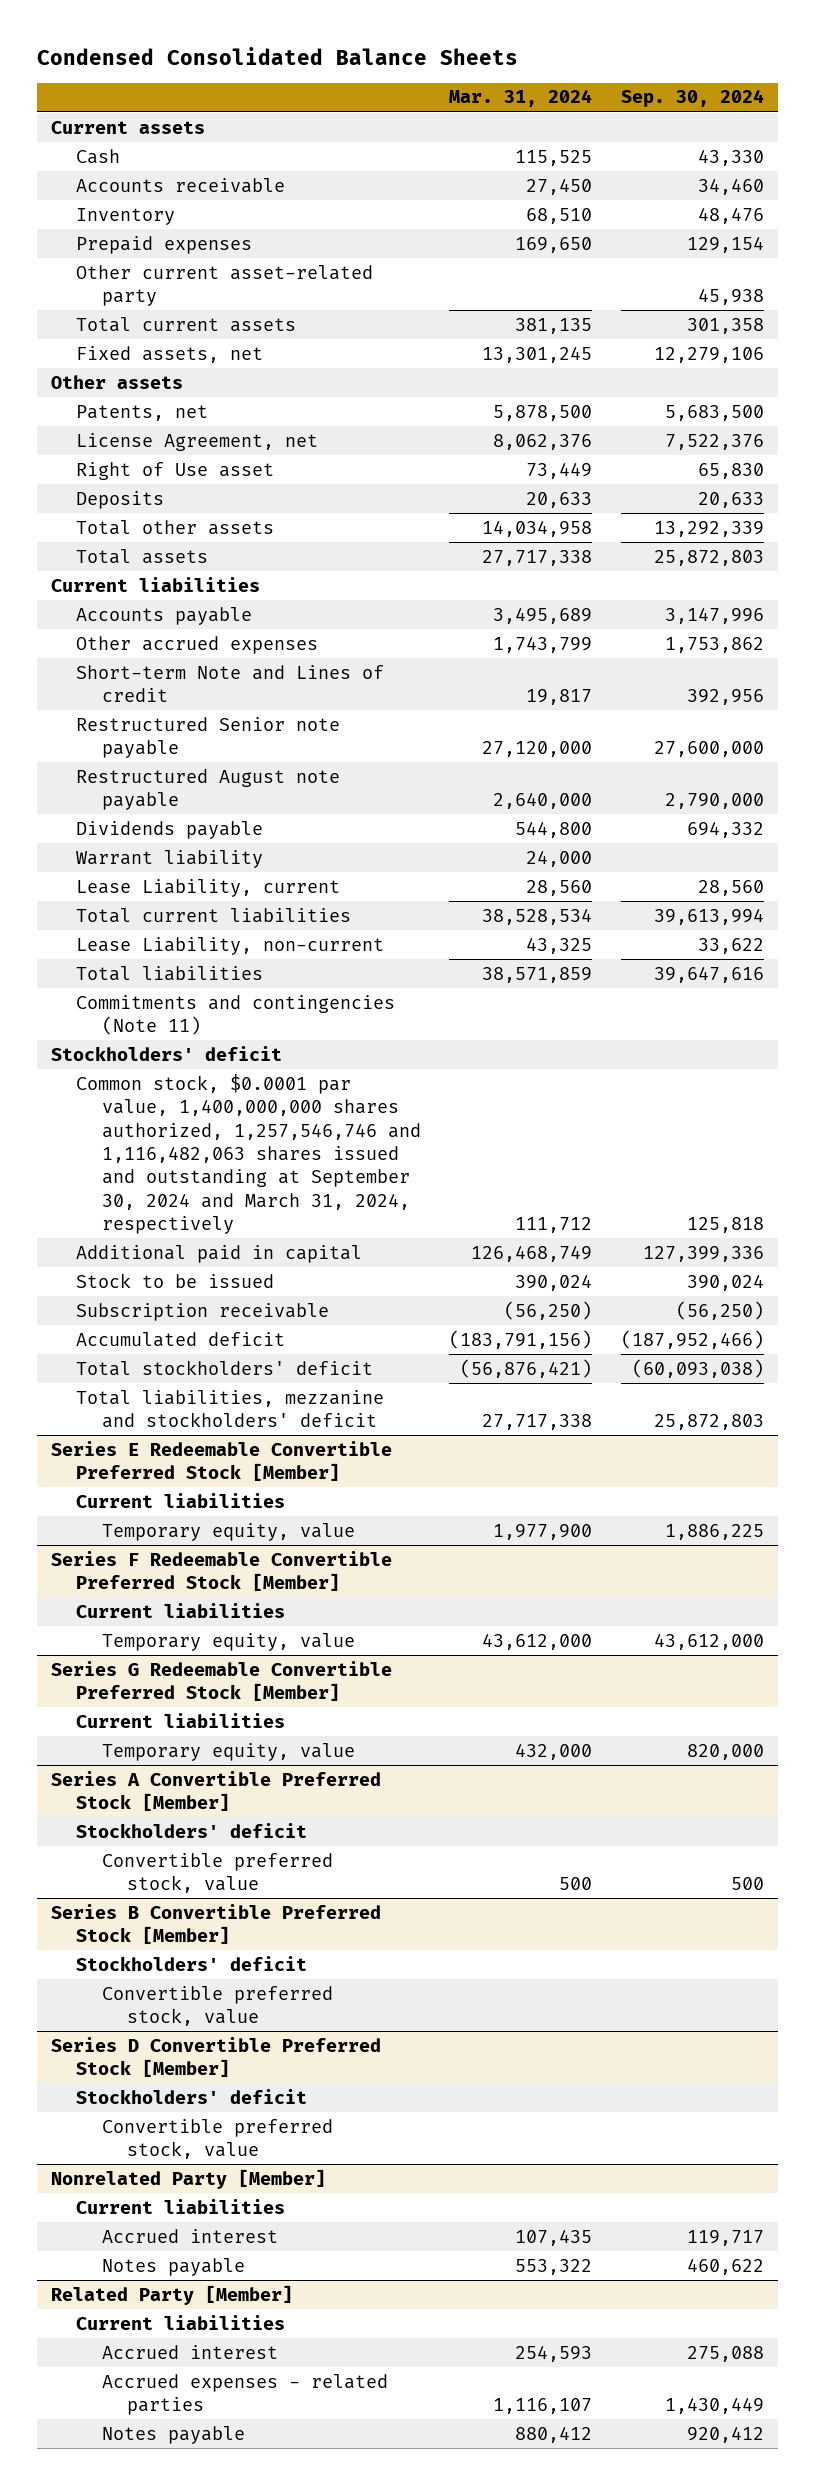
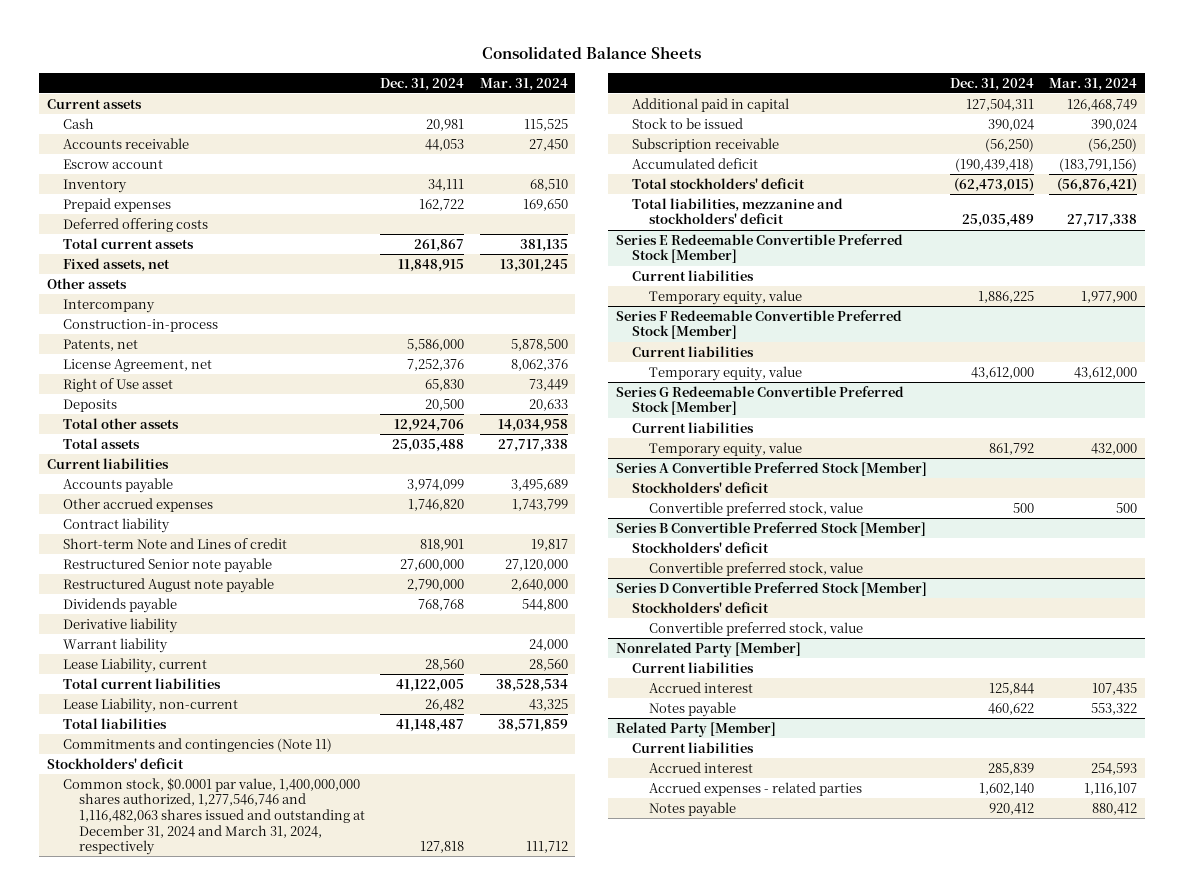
[36,46,518,65] Condensed Consolidated Balance Sheets -> [481,46,701,60] Consolidated Balance Sheets
[620,89,764,108] Sep. 30, 2024 -> none
none -> [380,77,465,91] Dec. 31, 2024
none -> [62,158,163,169] Escrow account
[76,264,374,307] Other current asset-related party -> none
none -> [62,217,208,232] Deferred offering costs
none -> [62,298,155,313] Intercompany
none -> [62,318,218,332] Construction-in-process
none -> [62,517,170,533] Contract liability
none -> [62,617,178,633] Derivative liability
[76,1073,421,1234] Common stock, $0.0001 par value, 1,400,000,000 shares authorized, 1,257,546,746 and 1,116,482,063 shares issued and outstanding at September 30, 2024 and March 31, 2024, respectively -> [62,777,366,856] Common stock, $0.0001 par value, 1,400,000,000 shares authorized, 1,277,546,746 and 1,116,482,063 shares issued and outstanding at December 31, 2024 and March 31, 2024, respectively

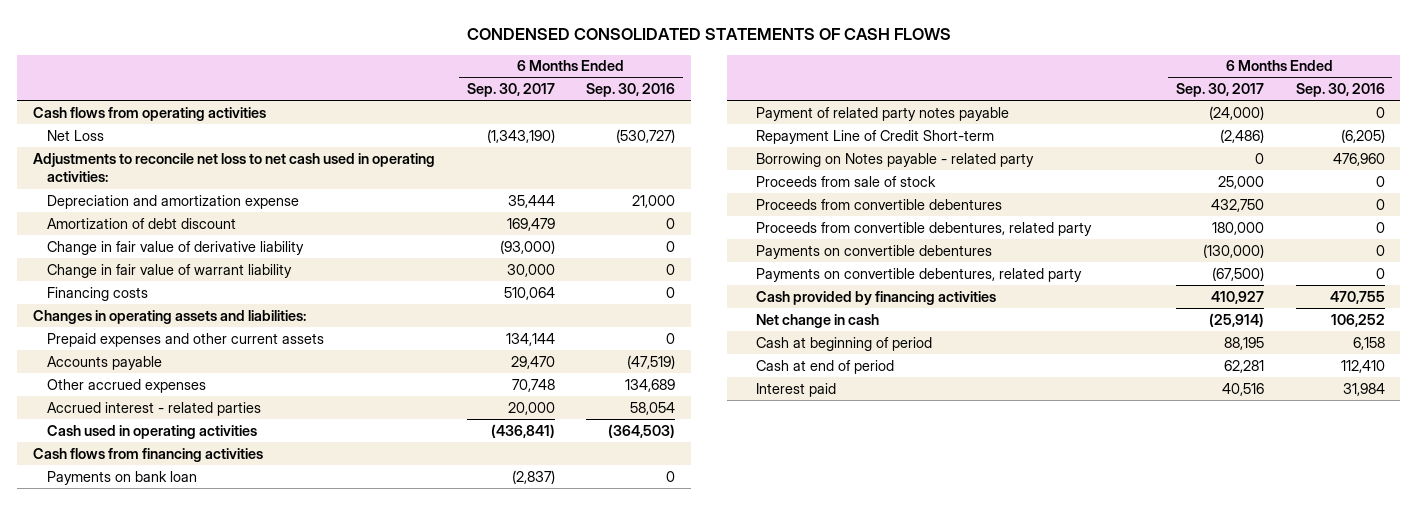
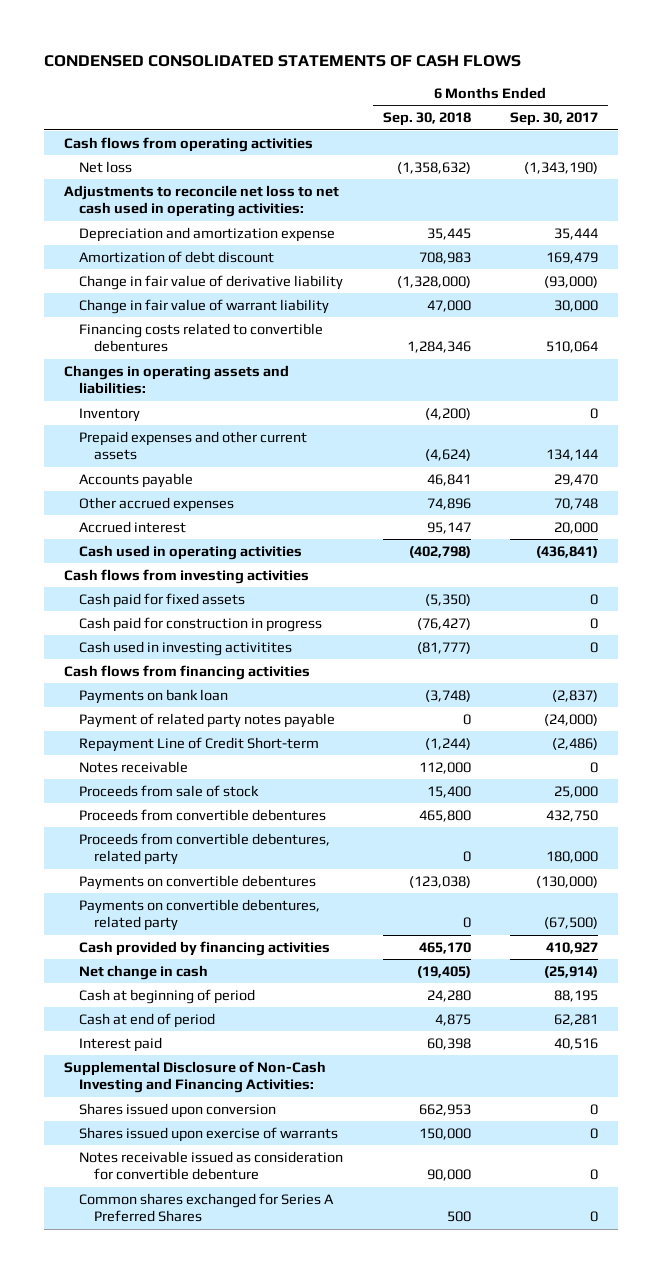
[585,83,675,98] Sep. 30, 2016 -> none
none -> [382,112,471,127] Sep. 30, 2018
[46,129,104,141] Net Loss -> [78,160,132,173] Net loss
[46,286,148,301] Financing costs -> [78,322,323,353] Financing costs related to convertible debentures
none -> [78,407,140,422] Inventory
[46,401,261,416] Accrued interest - related parties -> [78,520,186,533] Accrued interest
none -> [63,568,309,584] Cash flows from investing activities
none -> [78,592,245,608] Cash paid for fixed assets
none -> [78,616,322,632] Cash paid for construction in progress
none -> [78,640,292,656] Cash used in investing activitites
[756,152,1035,167] Borrowing on Notes payable - related party -> none
none -> [78,760,188,773] Notes receivable
none -> [63,1060,326,1094] Supplemental Disclosure of Non-Cash Investing and Financing Activities:
none -> [78,1102,276,1118] Shares issued upon conversion
none -> [78,1126,338,1142] Shares issued upon exercise of warrants
none -> [78,1150,343,1181] Notes receivable issued as consideration for convertible debenture
none -> [78,1192,334,1223] Common shares exchanged for Series A Preferred Shares

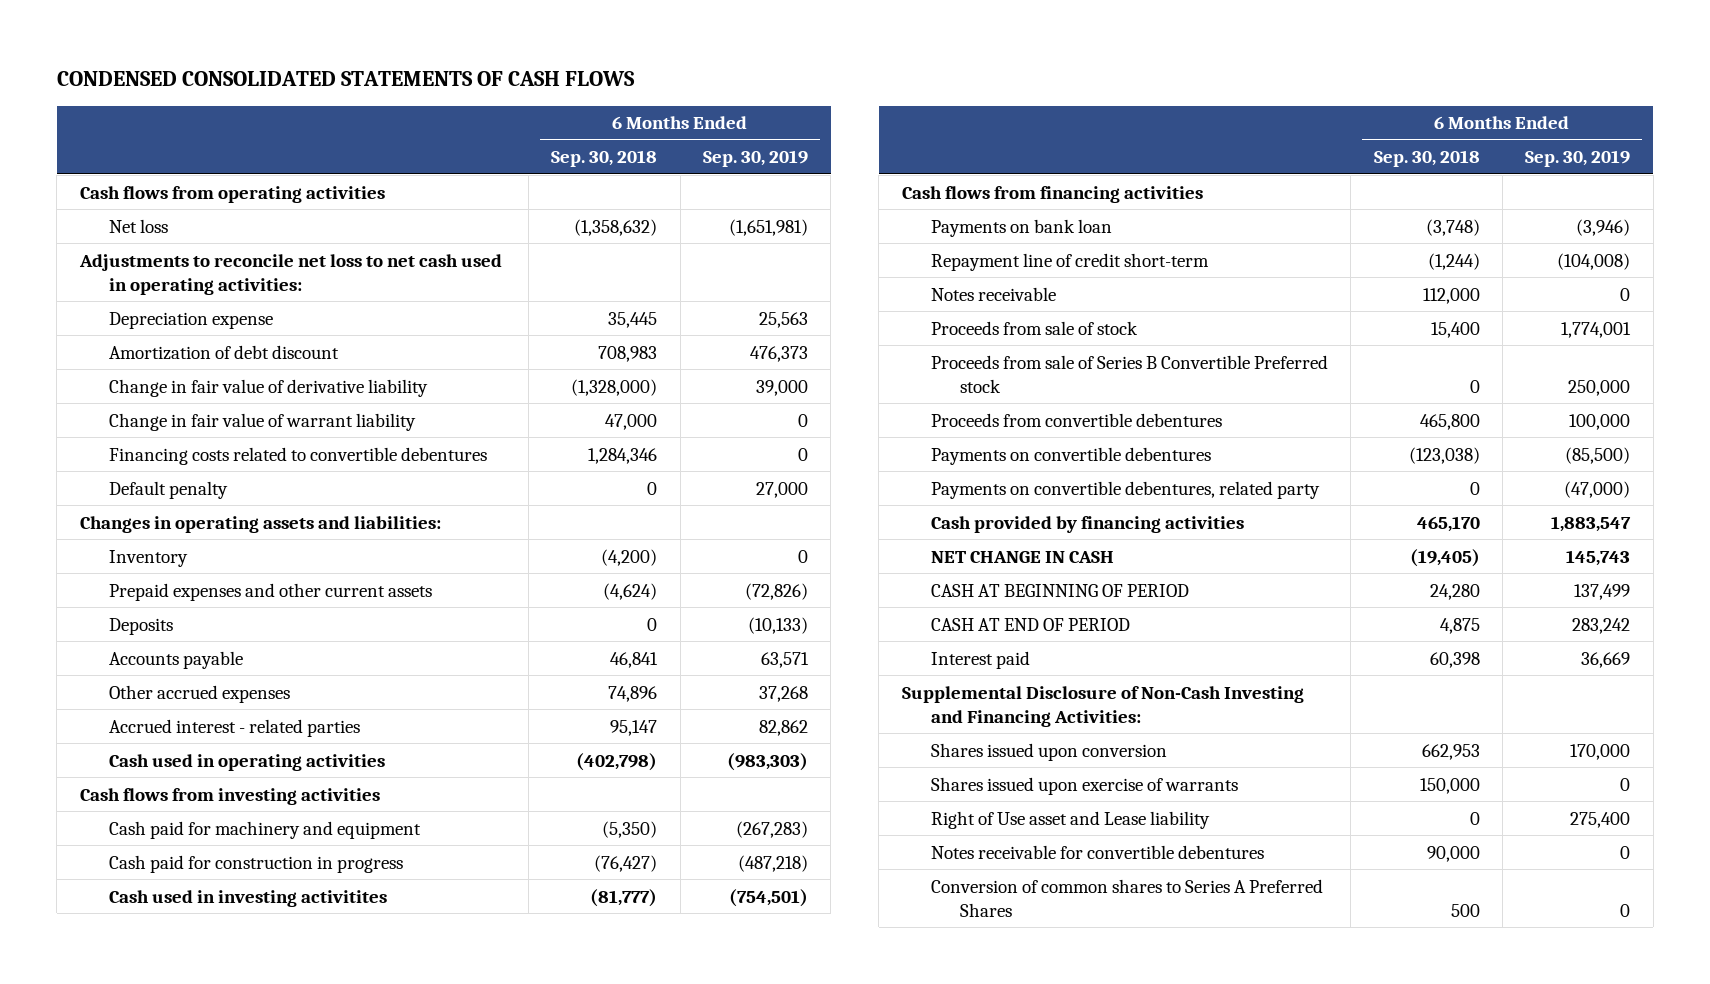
[510,112,599,127] Sep. 30, 2017 -> none
none -> [703,150,809,168] Sep. 30, 2019
[78,226,335,242] Depreciation and amortization expense -> [108,311,273,329] Depreciation expense
none -> [108,480,228,499] Default penalty
none -> [108,617,173,635] Deposits
[78,520,186,533] Accrued interest -> [108,718,360,737] Accrued interest - related parties
[78,592,245,608] Cash paid for fixed assets -> [108,820,421,839] Cash paid for machinery and equipment
[78,712,335,728] Payment of related party notes payable -> none
[78,736,319,752] Repayment Line of Credit Short-term -> [930,252,1209,271] Repayment line of credit short-term
none -> [930,354,1328,393] Proceeds from sale of Series B Convertible Preferred stock
[78,832,330,866] Proceeds from convertible debentures, related party -> none
[78,964,208,980] Net change in cash -> [930,550,1114,563] NET CHANGE IN CASH
[78,988,255,1004] Cash at beginning of period -> [930,583,1189,597] CASH AT BEGINNING OF PERIOD
[78,1012,215,1028] Cash at end of period -> [930,617,1130,631] CASH AT END OF PERIOD
none -> [930,810,1210,829] Right of Use asset and Lease liability
[78,1150,343,1181] Notes receivable issued as consideration for convertible debenture -> [930,844,1264,859] Notes receivable for convertible debentures
[78,1192,334,1223] Common shares exchanged for Series A Preferred Shares -> [930,878,1323,917] Conversion of common shares to Series A Preferred Shares

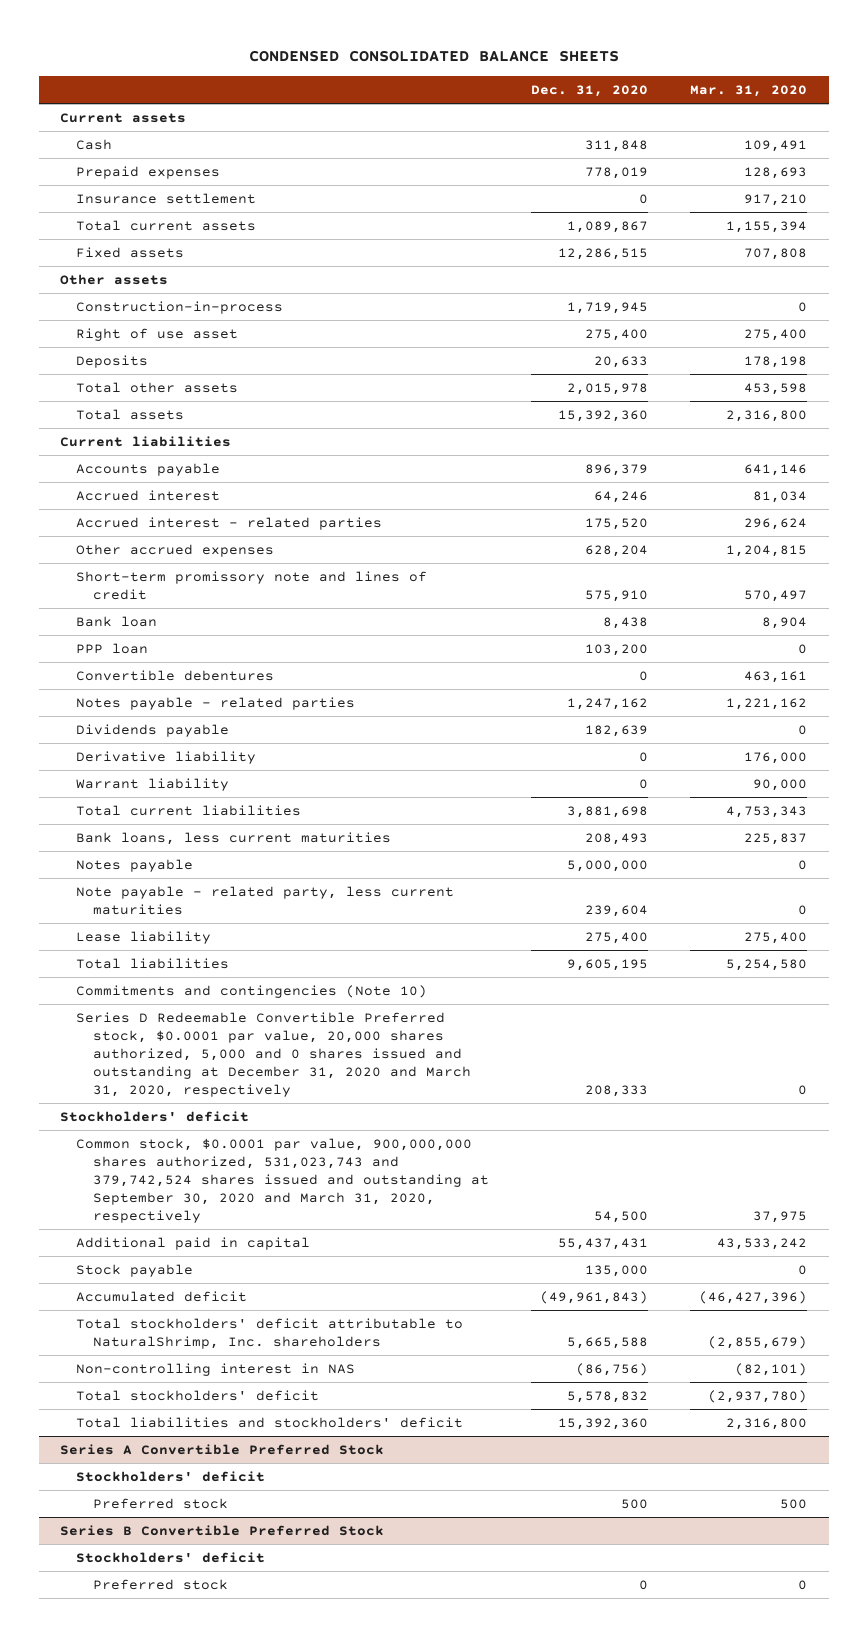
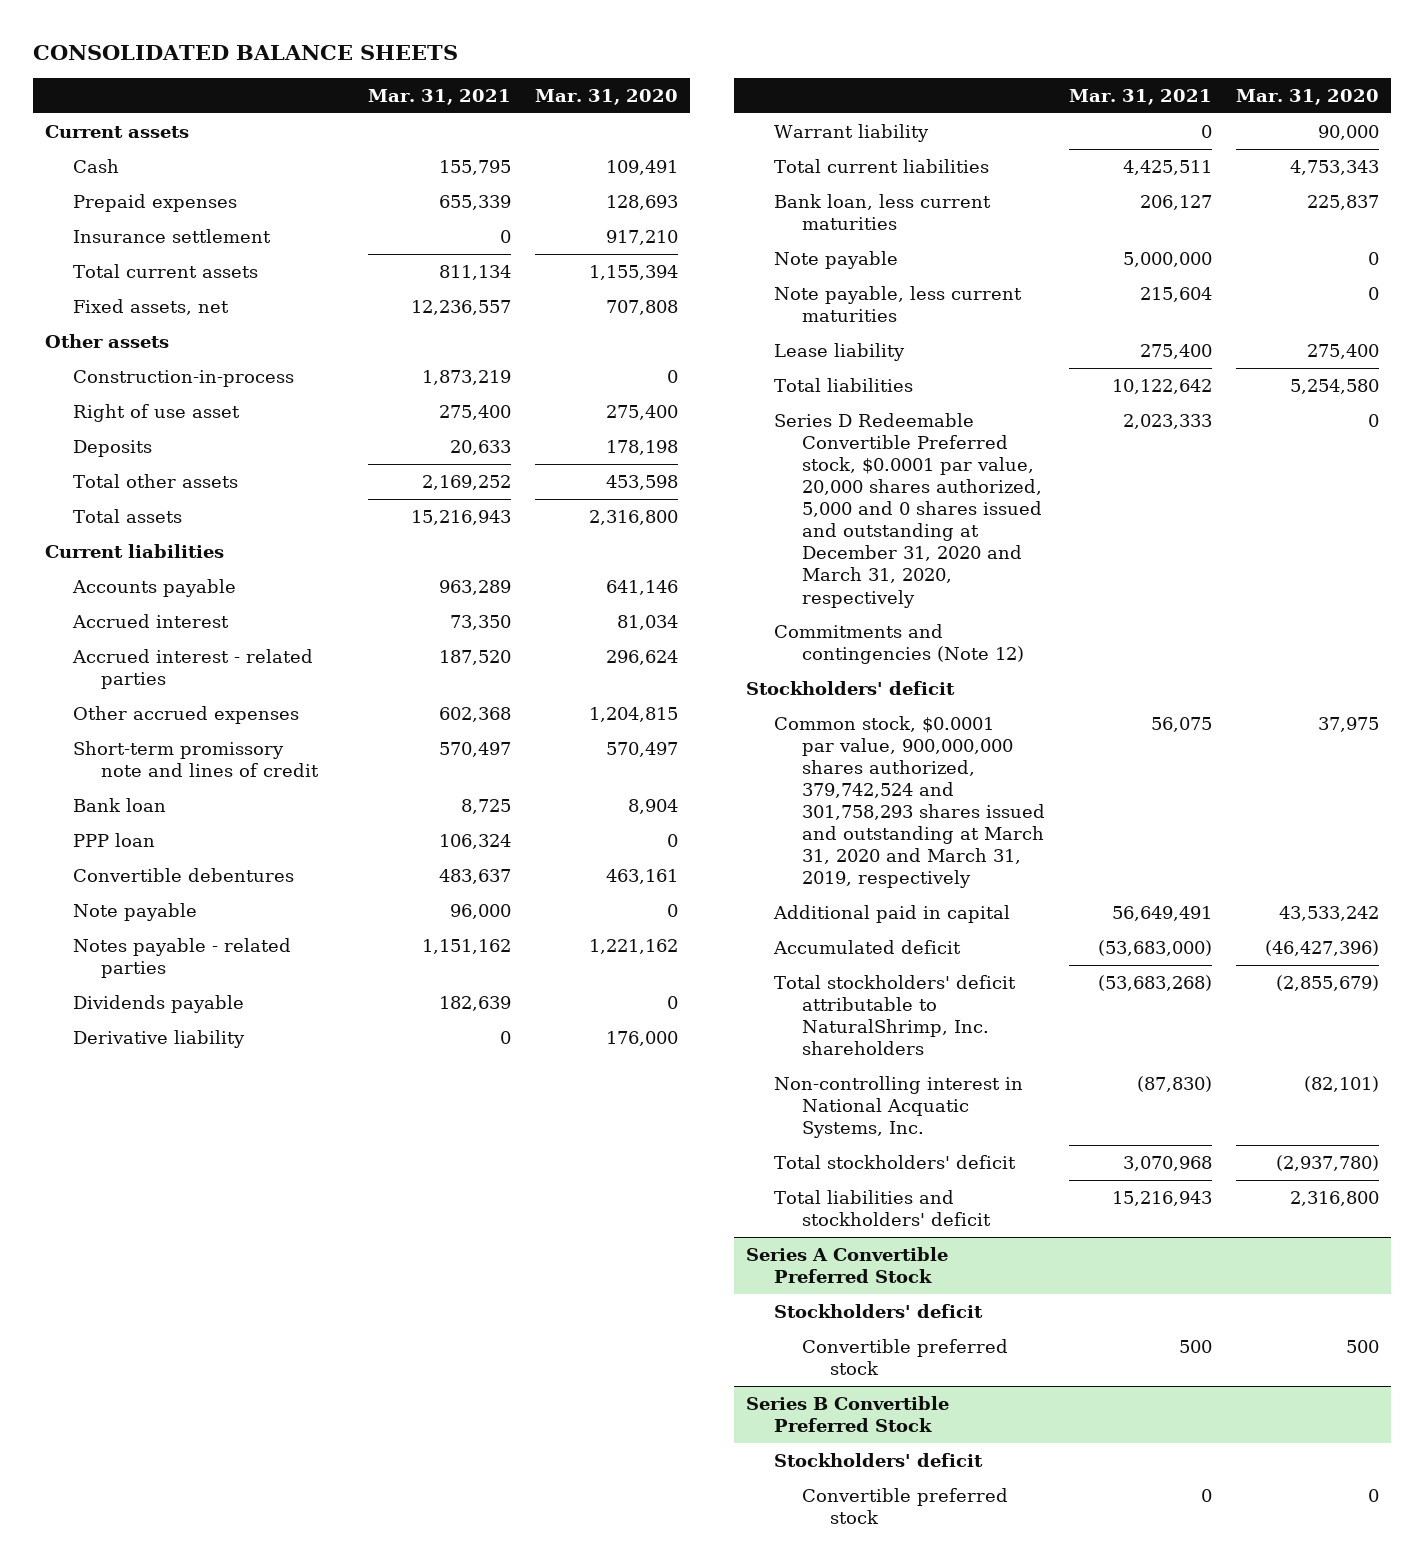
[248,50,619,63] CONDENSED CONSOLIDATED BALANCE SHEETS -> [33,45,459,61] CONSOLIDATED BALANCE SHEETS
[531,85,649,98] Dec. 31, 2020 -> none
none -> [368,88,512,105] Mar. 31, 2021
[76,246,185,258] Fixed assets -> [73,298,230,315] Fixed assets, net
none -> [73,902,198,921] Note payable
[76,858,194,872] Notes payable -> none
[76,831,392,845] Bank loans, less current maturities -> [774,193,992,230] Bank loan, less current maturities
none -> [774,250,899,269] Note payable
[76,885,455,915] Note payable - related party, less current maturities -> [774,285,1023,322] Note payable, less current maturities
[76,984,428,998] Commitments and contingencies (Note 10) -> none
none -> [774,623,1025,664] Commitments and contingencies (Note 12)
[76,1137,489,1223] Common stock, $0.0001 par value, 900,000,000 shares authorized, 531,023,743 and 379,742,524 shares issued and outstanding at September 30, 2020 and March 31, 2020, respectively -> [774,715,1046,889] Common stock, $0.0001 par value, 900,000,000 shares authorized, 379,742,524 and 301,758,293 shares issued and outstanding at March 31, 2020 and March 31, 2019, respectively
[76,1263,194,1277] Stock payable -> none
[76,1362,356,1376] Non-controlling interest in NAS -> [774,1075,1024,1138] Non-controlling interest in National Acquatic Systems, Inc.
[92,1497,228,1509] Preferred stock -> [802,1338,1009,1375] Convertible preferred stock
[92,1578,228,1590] Preferred stock -> [802,1487,1009,1524] Convertible preferred stock

